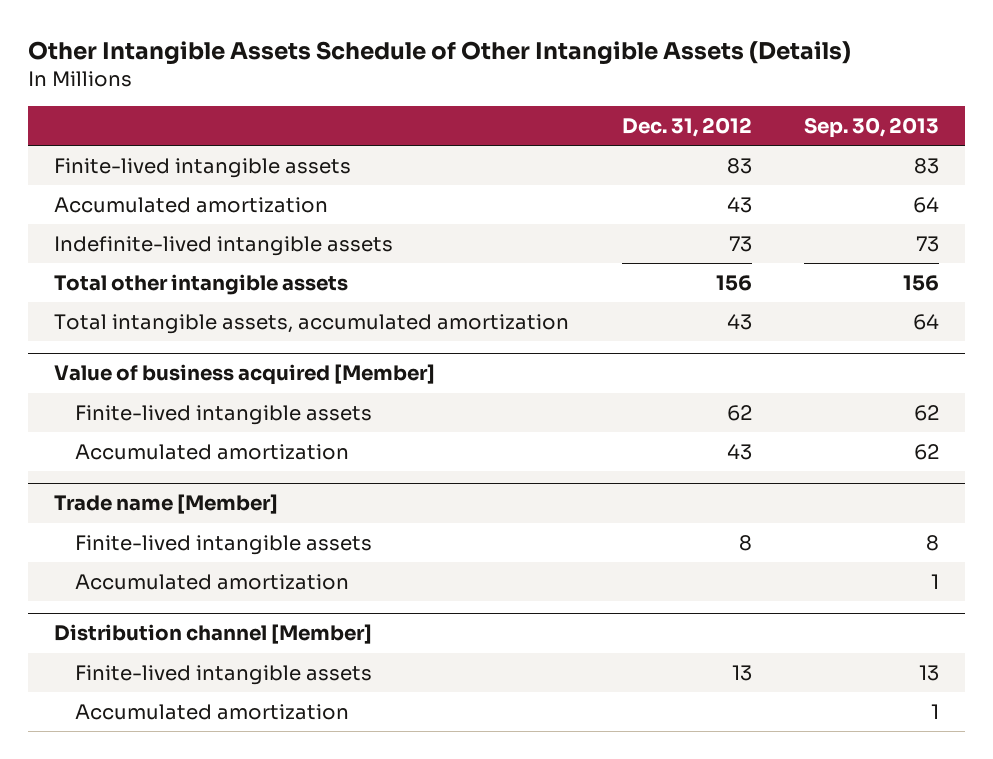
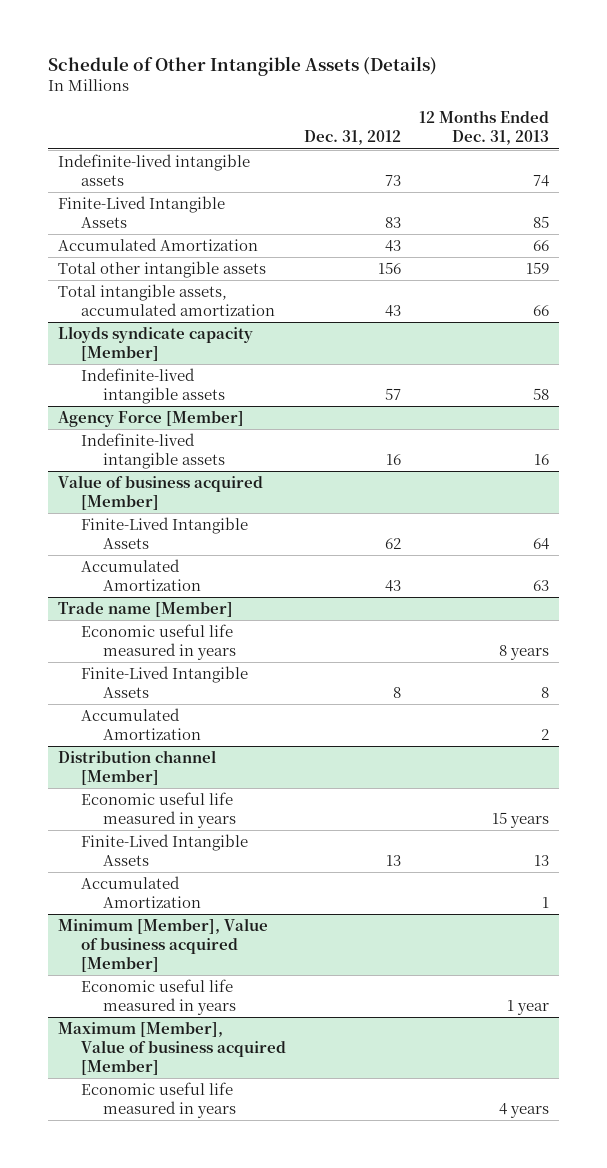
[27,40,851,65] Other Intangible Assets Schedule of Other Intangible Assets (Details) -> [48,56,438,77] Schedule of Other Intangible Assets (Details)
[804,116,940,138] Sep. 30, 2013 -> none
none -> [419,110,550,146] 12 Months Ended Dec. 31, 2013
[54,157,352,178] Finite-lived intangible assets -> none
[54,196,329,213] Accumulated amortization -> none
none -> [57,196,225,229] Finite-Lived Intangible Assets
none -> [57,238,258,252] Accumulated Amortization
none -> [57,326,253,362] Lloyds syndicate capacity [Member]
none -> [80,368,226,405] Indefinite-lived intangible assets
none -> [57,411,244,428] Agency Force [Member]
none -> [80,433,226,470] Indefinite-lived intangible assets
[75,404,373,425] Finite-lived intangible assets -> [80,517,248,550] Finite-Lived Intangible Assets
[75,443,350,460] Accumulated amortization -> [80,559,202,592] Accumulated Amortization
none -> [80,624,237,661] Economic useful life measured in years
[75,534,373,555] Finite-lived intangible assets -> [80,666,248,699] Finite-Lived Intangible Assets
[75,573,350,590] Accumulated amortization -> [80,708,202,741] Accumulated Amortization
none -> [80,792,237,829] Economic useful life measured in years
[75,664,373,685] Finite-lived intangible assets -> [80,834,248,867] Finite-Lived Intangible Assets
[75,703,350,720] Accumulated amortization -> [80,876,202,909] Accumulated Amortization
none -> [57,918,268,973] Minimum [Member], Value of business acquired [Member]
none -> [80,979,237,1016] Economic useful life measured in years
none -> [57,1022,286,1076] Maximum [Member], Value of business acquired [Member]
none -> [80,1082,237,1119] Economic useful life measured in years

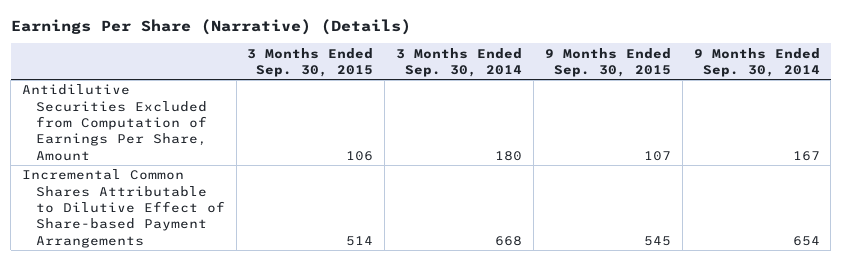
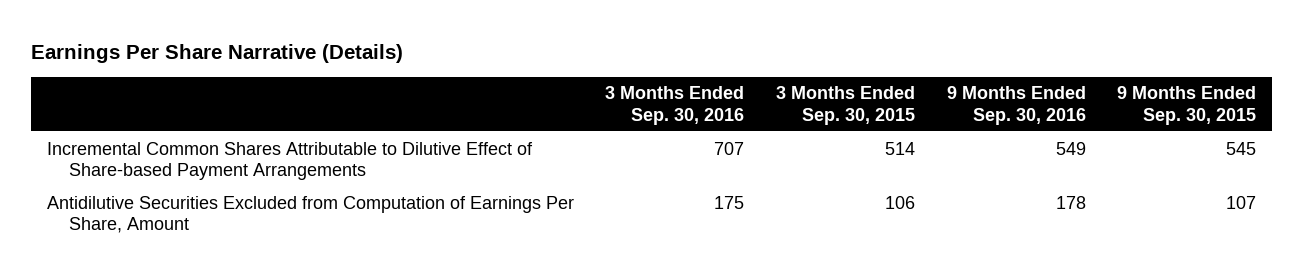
[10,18,411,35] Earnings Per Share (Narrative) (Details) -> [31,43,404,63] Earnings Per Share Narrative (Details)
[396,47,523,77] 3 Months Ended Sep. 30, 2014 -> none
[693,47,820,77] 9 Months Ended Sep. 30, 2014 -> none
none -> [605,86,745,125] 3 Months Ended Sep. 30, 2016
none -> [946,86,1086,125] 9 Months Ended Sep. 30, 2016
[22,84,207,161] Antidilutive Securities Excluded from Computation of Earnings Per Share, Amount -> [46,195,574,233] Antidilutive Securities Excluded from Computation of Earnings Per Share, Amount

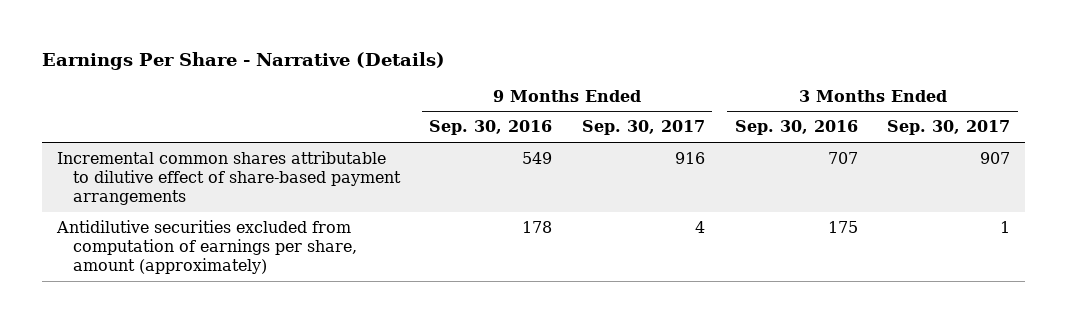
[31,43,404,63] Earnings Per Share Narrative (Details) -> [42,51,446,70] Earnings Per Share - Narrative (Details)
[776,86,916,125] 3 Months Ended Sep. 30, 2015 -> none
[1117,86,1257,125] 9 Months Ended Sep. 30, 2015 -> none
none -> [582,120,706,136] Sep. 30, 2017
none -> [887,120,1011,136] Sep. 30, 2017
[46,141,533,180] Incremental Common Shares Attributable to Dilutive Effect of Share-based Payment Arrangements -> [56,150,401,206] Incremental common shares attributable to dilutive effect of share-based payment arrangements
[46,195,574,233] Antidilutive Securities Excluded from Computation of Earnings Per Share, Amount -> [55,219,357,275] Antidilutive securities excluded from computation of earnings per share, amount (approximately)

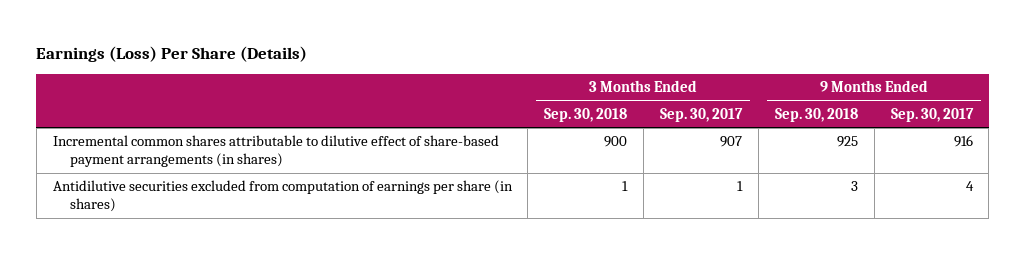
[42,51,446,70] Earnings Per Share - Narrative (Details) -> [36,46,308,63] Earnings (Loss) Per Share (Details)
[429,120,553,136] Sep. 30, 2016 -> none
[734,120,858,136] Sep. 30, 2016 -> none
none -> [544,108,628,123] Sep. 30, 2018
none -> [774,108,858,123] Sep. 30, 2018
[56,150,401,206] Incremental common shares attributable to dilutive effect of share-based payment arrangements -> [52,135,499,168] Incremental common shares attributable to dilutive effect of share-based payment arrangements (in shares)
[55,219,357,275] Antidilutive securities excluded from computation of earnings per share, amount (approximately) -> [52,180,513,213] Antidilutive securities excluded from computation of earnings per share (in shares)

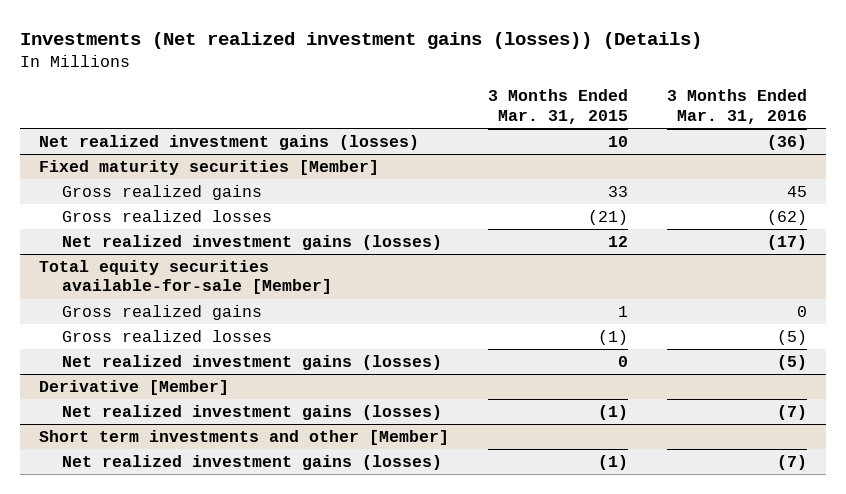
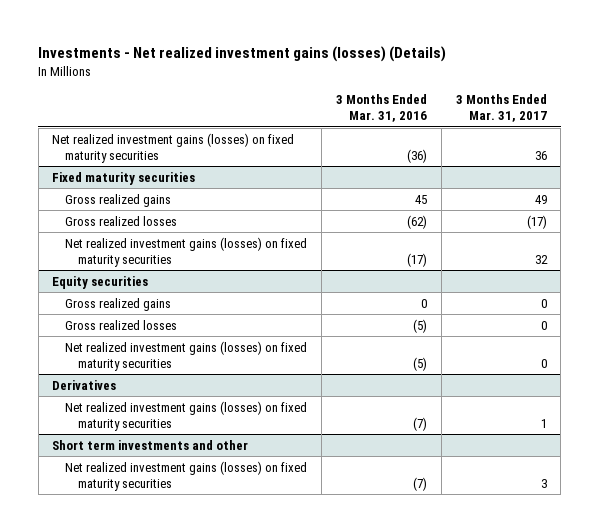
[19,32,702,50] Investments (Net realized investment gains (losses)) (Details) -> [38,46,447,63] Investments - Net realized investment gains (losses) (Details)
[488,89,629,124] 3 Months Ended Mar. 31, 2015 -> none
none -> [455,94,547,123] 3 Months Ended Mar. 31, 2017
[39,135,420,151] Net realized investment gains (losses) -> [52,132,295,163] Net realized investment gains (losses) on fixed maturity securities
[39,160,380,176] Fixed maturity securities [Member] -> [52,171,196,185] Fixed maturity securities
[62,235,443,251] Net realized investment gains (losses) -> [65,236,308,267] Net realized investment gains (losses) on fixed maturity securities
[39,260,333,295] Total equity securities available-for-sale [Member] -> [52,275,149,289] Equity securities
[62,355,443,371] Net realized investment gains (losses) -> [65,340,308,371] Net realized investment gains (losses) on fixed maturity securities
[39,380,230,396] Derivative [Member] -> [52,379,117,390] Derivatives
[62,405,443,421] Net realized investment gains (losses) -> [65,400,308,431] Net realized investment gains (losses) on fixed maturity securities
[39,430,450,446] Short term investments and other [Member] -> [52,439,249,450] Short term investments and other
[62,455,443,471] Net realized investment gains (losses) -> [65,460,308,491] Net realized investment gains (losses) on fixed maturity securities

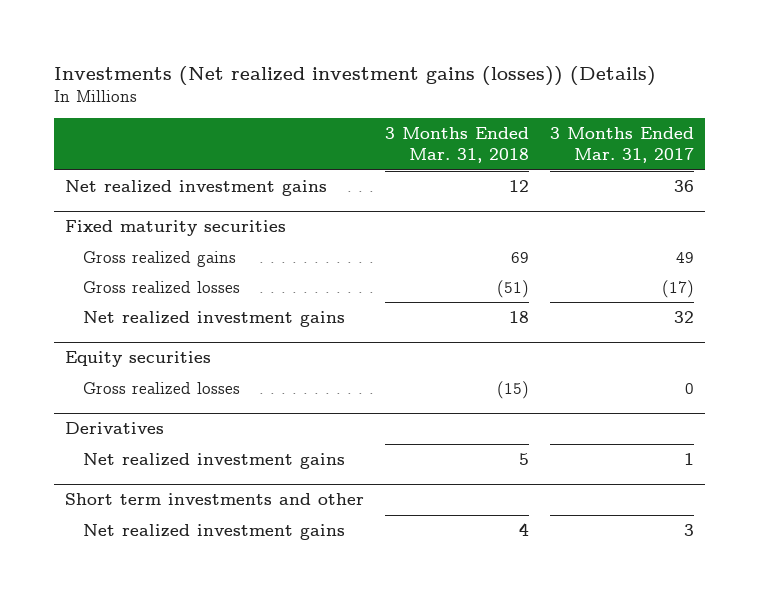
[38,46,447,63] Investments - Net realized investment gains (losses) (Details) -> [54,65,657,86] Investments (Net realized investment gains (losses)) (Details)
[335,94,427,123] 3 Months Ended Mar. 31, 2016 -> none
none -> [384,127,529,164] 3 Months Ended Mar. 31, 2018
[52,132,295,163] Net realized investment gains (losses) on fixed maturity securities -> [64,179,327,196] Net realized investment gains
[65,236,308,267] Net realized investment gains (losses) on fixed maturity securities -> [82,310,345,327] Net realized investment gains
[65,297,172,311] Gross realized gains -> none
[65,340,308,371] Net realized investment gains (losses) on fixed maturity securities -> none
[65,400,308,431] Net realized investment gains (losses) on fixed maturity securities -> [82,452,345,469] Net realized investment gains
[65,460,308,491] Net realized investment gains (losses) on fixed maturity securities -> [82,523,345,540] Net realized investment gains

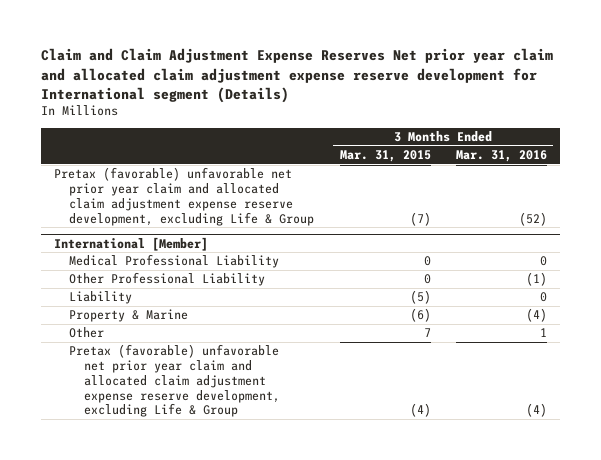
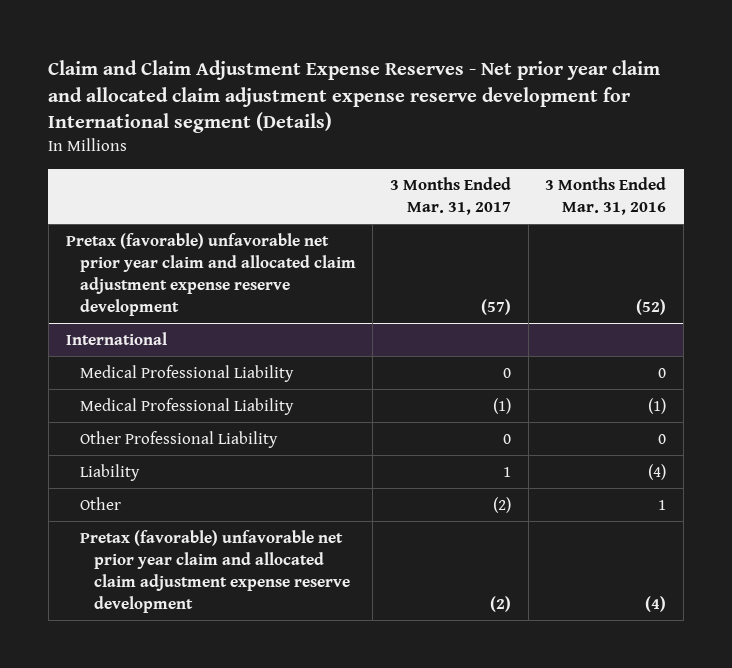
[41,48,554,103] Claim and Claim Adjustment Expense Reserves Net prior year claim and allocated claim adjustment expense reserve development for International segment (Details) -> [48,59,661,134] Claim and Claim Adjustment Expense Reserves - Net prior year claim and allocated claim adjustment expense reserve development for International segment (Details)
[339,149,431,162] Mar. 31, 2015 -> none
none -> [390,177,512,216] 3 Months Ended Mar. 31, 2017
[53,167,315,226] Pretax (favorable) unfavorable net prior year claim and allocated claim adjustment expense reserve development, excluding Life & Group -> [65,232,356,317] Pretax (favorable) unfavorable net prior year claim and allocated claim adjustment expense reserve development
[53,236,208,251] International [Member] -> [65,331,167,345] International
[69,309,189,323] Property & Marine -> none
none -> [79,397,294,415] Medical Professional Liability
[526,272,548,287] (1) -> [658,433,667,444] 0
[540,292,548,303] 0 -> [648,463,667,480] (4)
[69,344,281,418] Pretax (favorable) unfavorable net prior year claim and allocated claim adjustment expense reserve development, excluding Life & Group -> [79,529,350,614] Pretax (favorable) unfavorable net prior year claim and allocated claim adjustment expense reserve development

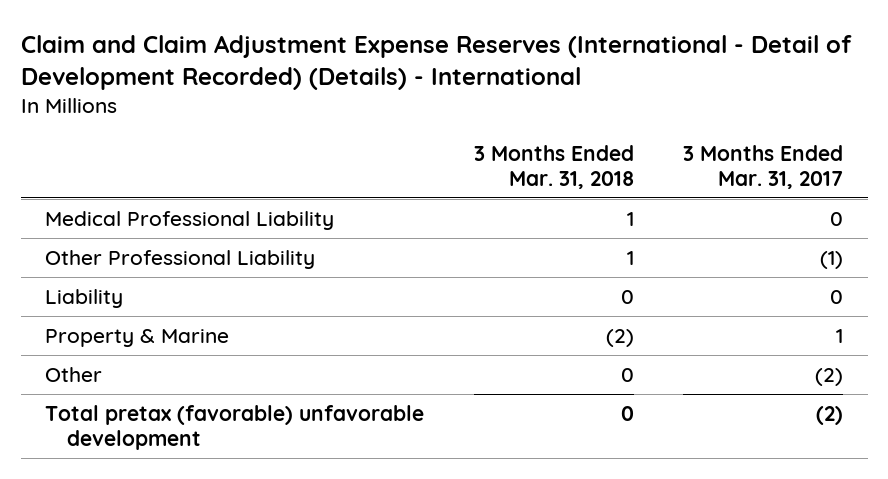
[48,59,661,134] Claim and Claim Adjustment Expense Reserves - Net prior year claim and allocated claim adjustment expense reserve development for International segment (Details) -> [20,34,852,91] Claim and Claim Adjustment Expense Reserves (International - Detail of Development Recorded) (Details) - International
[545,177,667,216] 3 Months Ended Mar. 31, 2016 -> none
none -> [473,145,634,189] 3 Months Ended Mar. 31, 2018
[65,232,356,317] Pretax (favorable) unfavorable net prior year claim and allocated claim adjustment expense reserve development -> none
[65,331,167,345] International -> none
[79,397,294,415] Medical Professional Liability -> [45,249,316,269] Other Professional Liability
[79,430,278,448] Other Professional Liability -> [45,288,124,308] Liability
[79,463,140,481] Liability -> [45,328,230,347] Property & Marine
[79,529,350,614] Pretax (favorable) unfavorable net prior year claim and allocated claim adjustment expense reserve development -> [45,404,425,450] Total pretax (favorable) unfavorable development

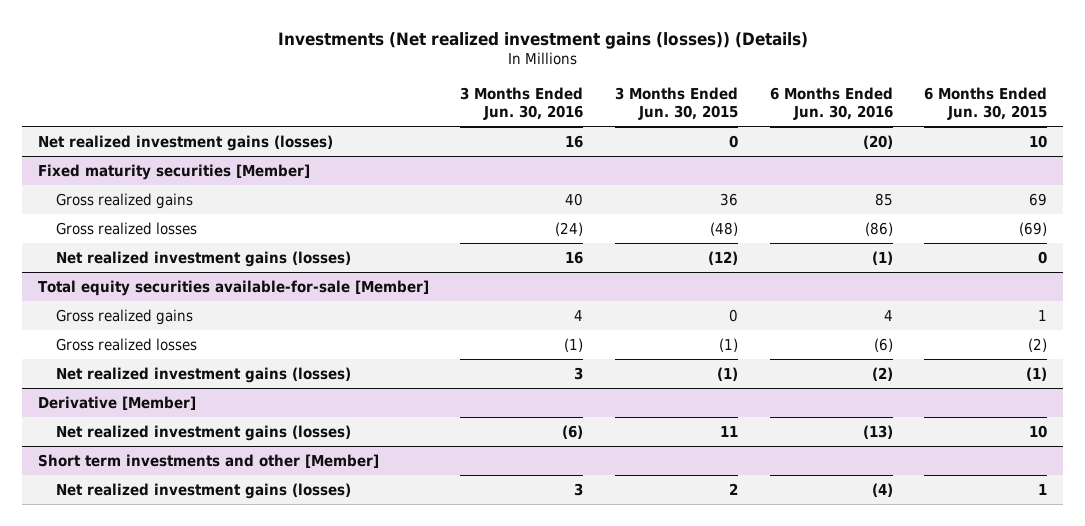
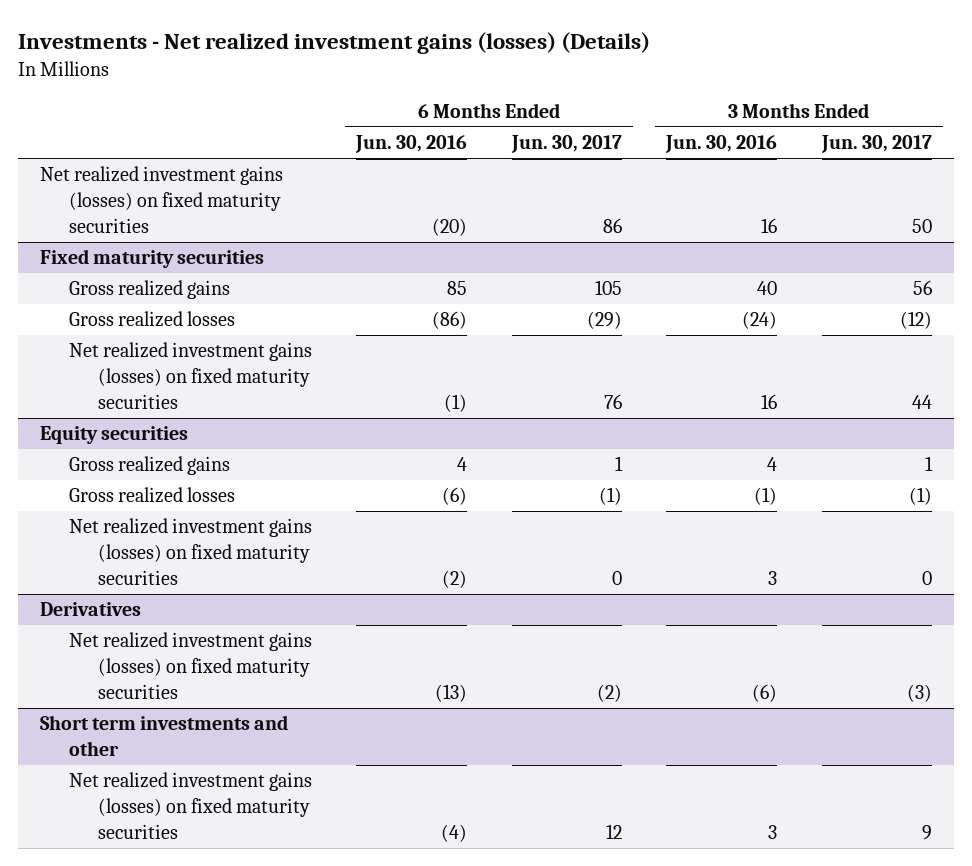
[277,31,808,49] Investments (Net realized investment gains (losses)) (Details) -> [18,31,651,54] Investments - Net realized investment gains (losses) (Details)
[615,86,739,120] 3 Months Ended Jun. 30, 2015 -> none
[924,86,1048,120] 6 Months Ended Jun. 30, 2015 -> none
none -> [510,135,622,154] Jun. 30, 2017
none -> [820,135,932,154] Jun. 30, 2017
[37,134,333,151] Net realized investment gains (losses) -> [40,166,284,233] Net realized investment gains (losses) on fixed maturity securities
[37,163,310,180] Fixed maturity securities [Member] -> [40,249,265,269] Fixed maturity securities
[55,250,351,267] Net realized investment gains (losses) -> [69,342,313,409] Net realized investment gains (losses) on fixed maturity securities
[37,279,429,296] Total equity securities available-for-sale [Member] -> [40,426,189,445] Equity securities
[55,366,351,383] Net realized investment gains (losses) -> [69,518,313,585] Net realized investment gains (losses) on fixed maturity securities
[37,395,196,410] Derivative [Member] -> [40,602,142,617] Derivatives
[55,424,351,441] Net realized investment gains (losses) -> [69,632,313,699] Net realized investment gains (losses) on fixed maturity securities
[37,453,379,468] Short term investments and other [Member] -> [40,715,289,757] Short term investments and other
[55,482,351,499] Net realized investment gains (losses) -> [69,772,313,839] Net realized investment gains (losses) on fixed maturity securities

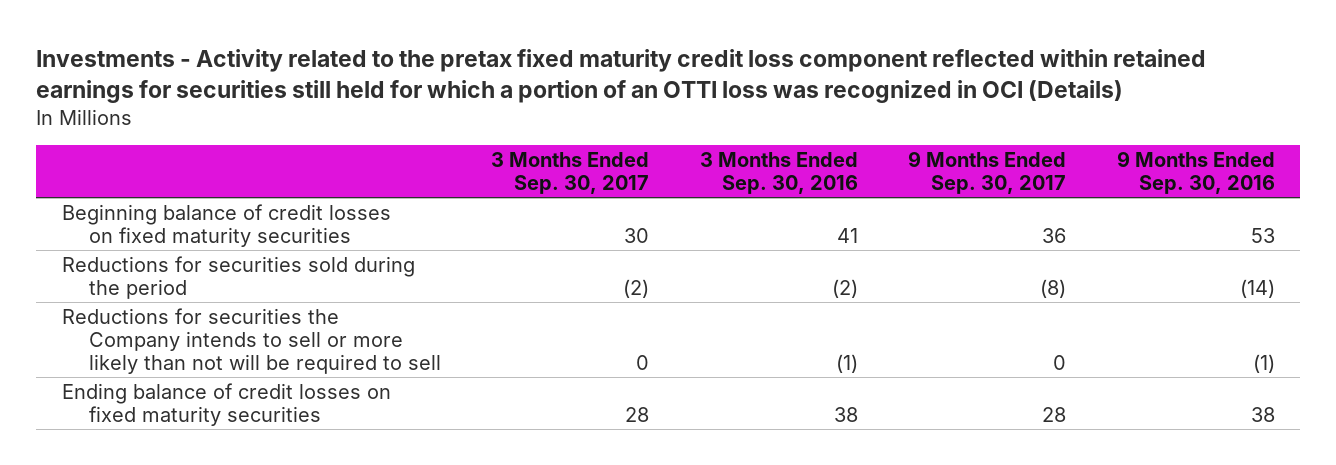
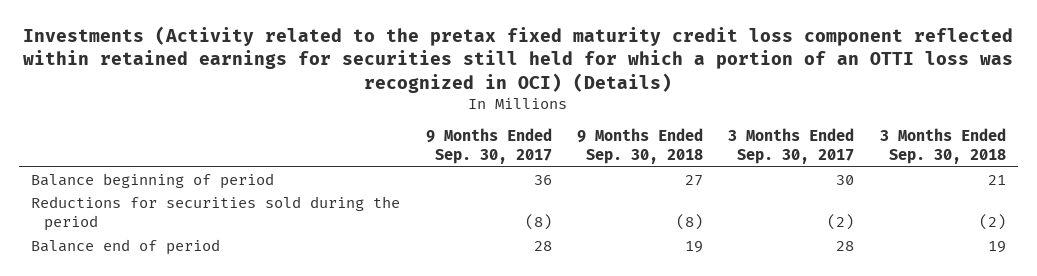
[36,49,1207,104] Investments - Activity related to the pretax fixed maturity credit loss component reflected within retained earnings for securities still held for which a portion of an OTTI loss was recognized in OCI (Details) -> [23,25,1014,93] Investments (Activity related to the pretax fixed maturity credit loss component reflected within retained earnings for securities still held for which a portion of an OTTI loss was recognized in OCI) (Details)
[699,151,858,194] 3 Months Ended Sep. 30, 2016 -> none
[1116,150,1275,194] 9 Months Ended Sep. 30, 2016 -> none
none -> [576,128,703,165] 9 Months Ended Sep. 30, 2018
none -> [879,128,1006,165] 3 Months Ended Sep. 30, 2018
[61,203,391,247] Beginning balance of credit losses on fixed maturity securities -> [31,173,275,190] Balance beginning of period
[61,307,441,375] Reductions for securities the Company intends to sell or more likely than not will be required to sell -> none
[61,382,391,426] Ending balance of credit losses on fixed maturity securities -> [31,239,221,256] Balance end of period

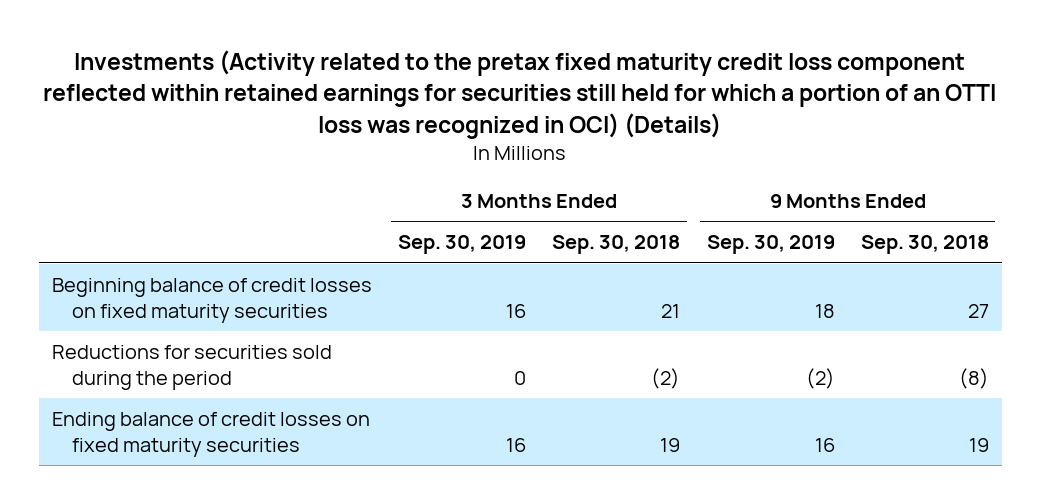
[425,128,552,165] 9 Months Ended Sep. 30, 2017 -> none
[728,128,855,165] 3 Months Ended Sep. 30, 2017 -> none
none -> [397,235,526,255] Sep. 30, 2019
none -> [706,235,835,255] Sep. 30, 2019
[31,173,275,190] Balance beginning of period -> [51,278,372,323] Beginning balance of credit losses on fixed maturity securities
[31,239,221,256] Balance end of period -> [51,412,370,457] Ending balance of credit losses on fixed maturity securities

